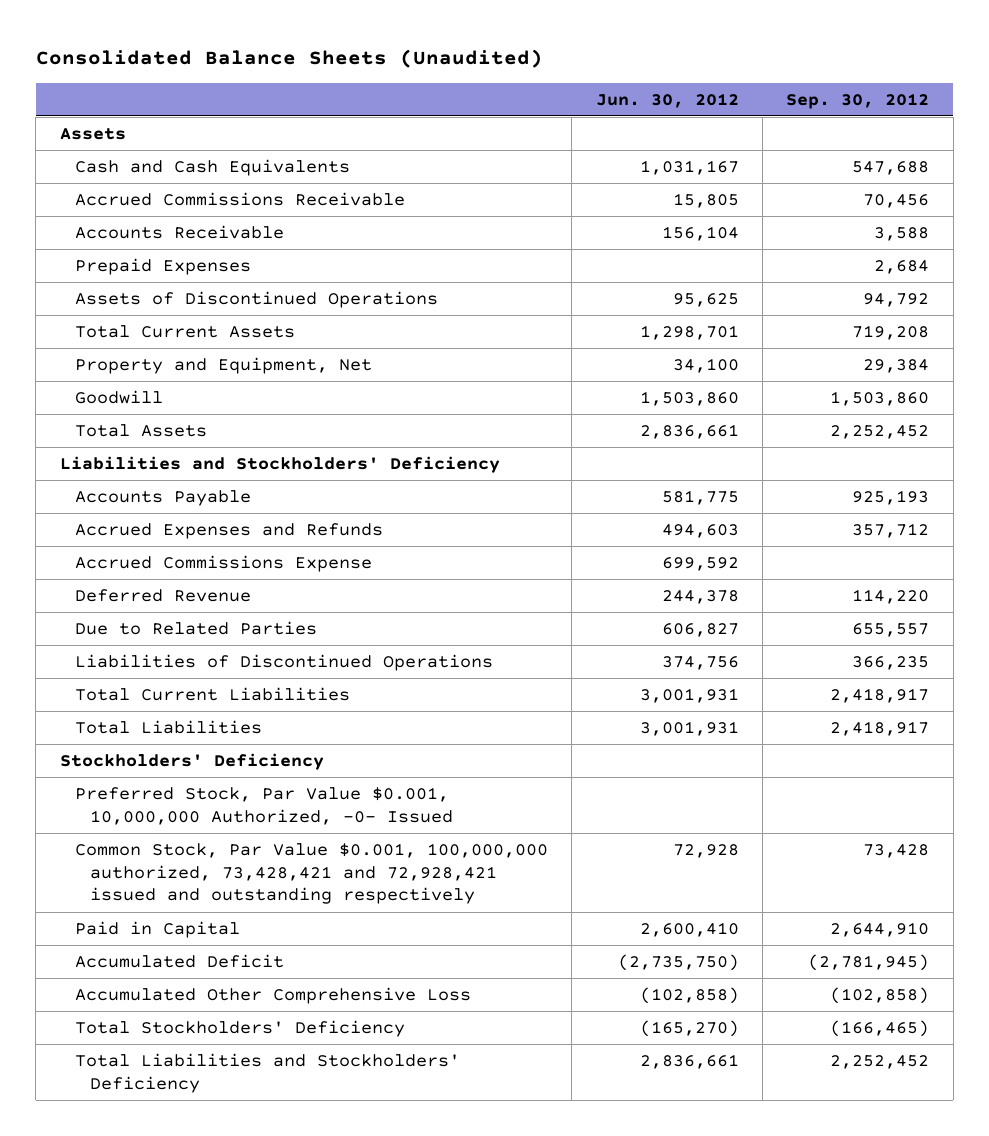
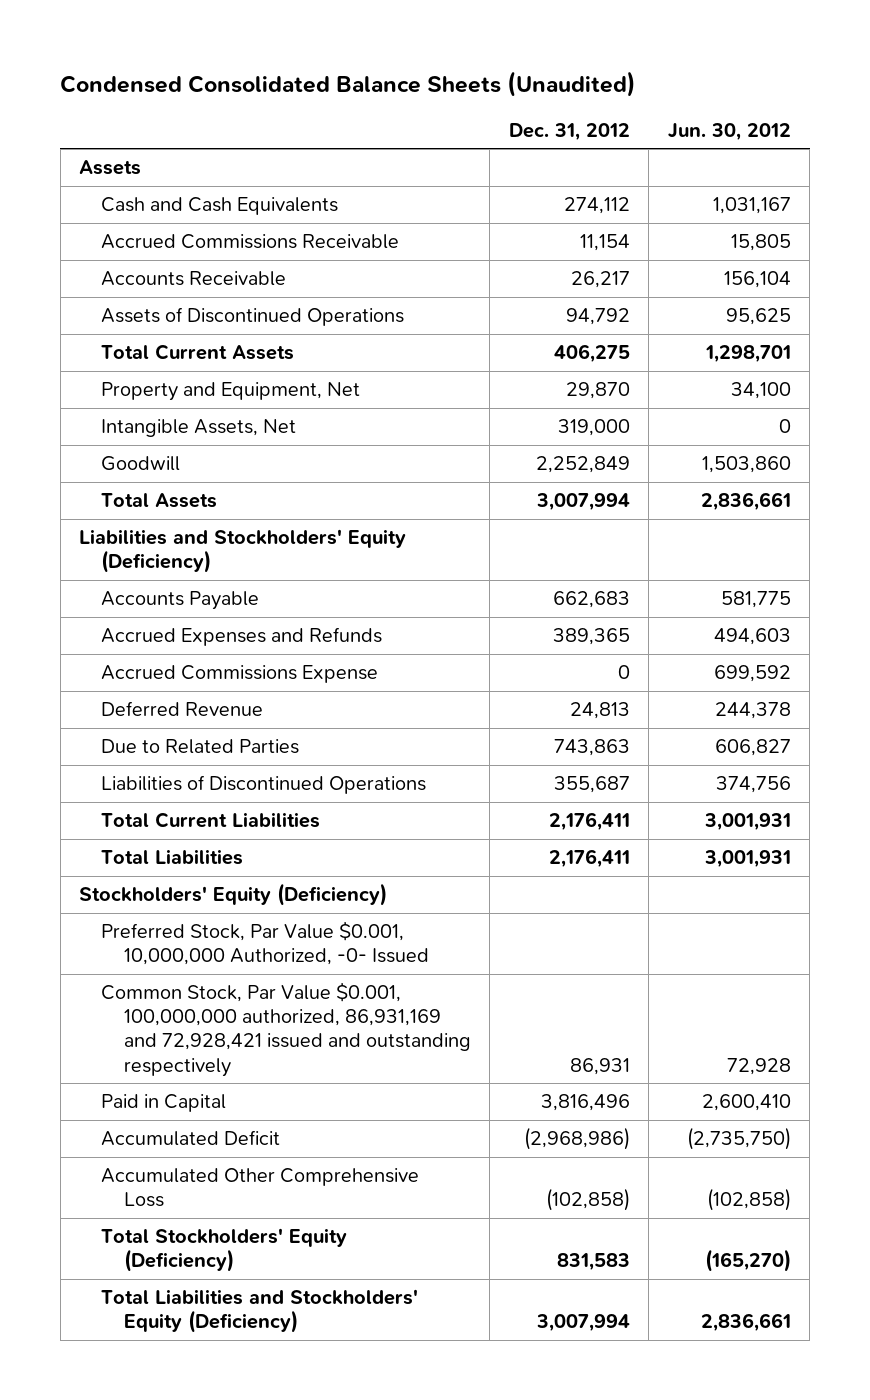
[35,49,543,69] Consolidated Balance Sheets (Unaudited) -> [60,70,637,97] Condensed Consolidated Balance Sheets (Unaudited)
[786,92,930,109] Sep. 30, 2012 -> none
none -> [508,122,630,141] Dec. 31, 2012
[74,257,251,275] Prepaid Expenses -> none
none -> [101,419,297,438] Intangible Assets, Net
[59,455,500,473] Liabilities and Stockholders' Deficiency -> [79,529,407,574] Liabilities and Stockholders' Equity (Deficiency)
[59,752,324,770] Stockholders' Deficiency -> [79,883,388,907] Stockholders' Equity (Deficiency)
[74,842,548,905] Common Stock, Par Value $0.001, 100,000,000 authorized, 73,428,421 and 72,928,421 issued and outstanding respectively -> [101,982,471,1077] Common Stock, Par Value $0.001, 100,000,000 authorized, 86,931,169 and 72,928,421 issued and outstanding respectively
[74,1019,405,1037] Total Stockholders' Deficiency -> [101,1228,348,1273] Total Stockholders' Equity (Deficiency)
[74,1052,460,1093] Total Liabilities and Stockholders' Deficiency -> [101,1289,419,1334] Total Liabilities and Stockholders' Equity (Deficiency)

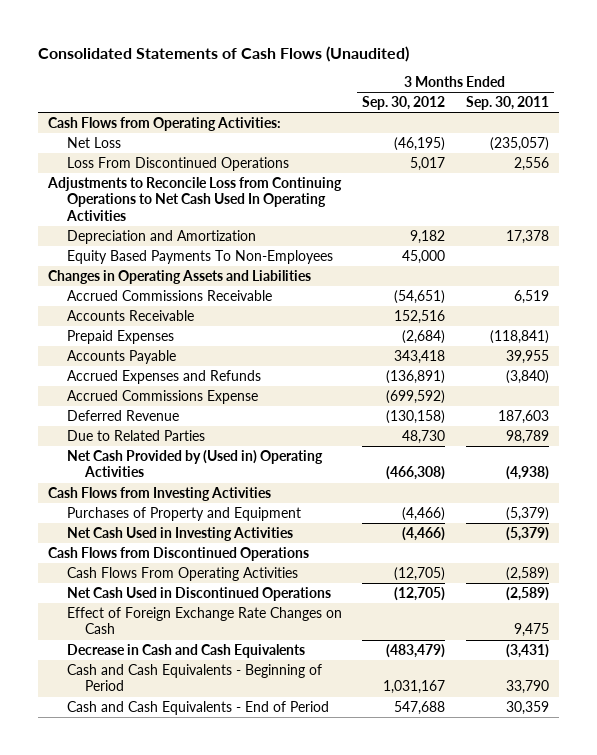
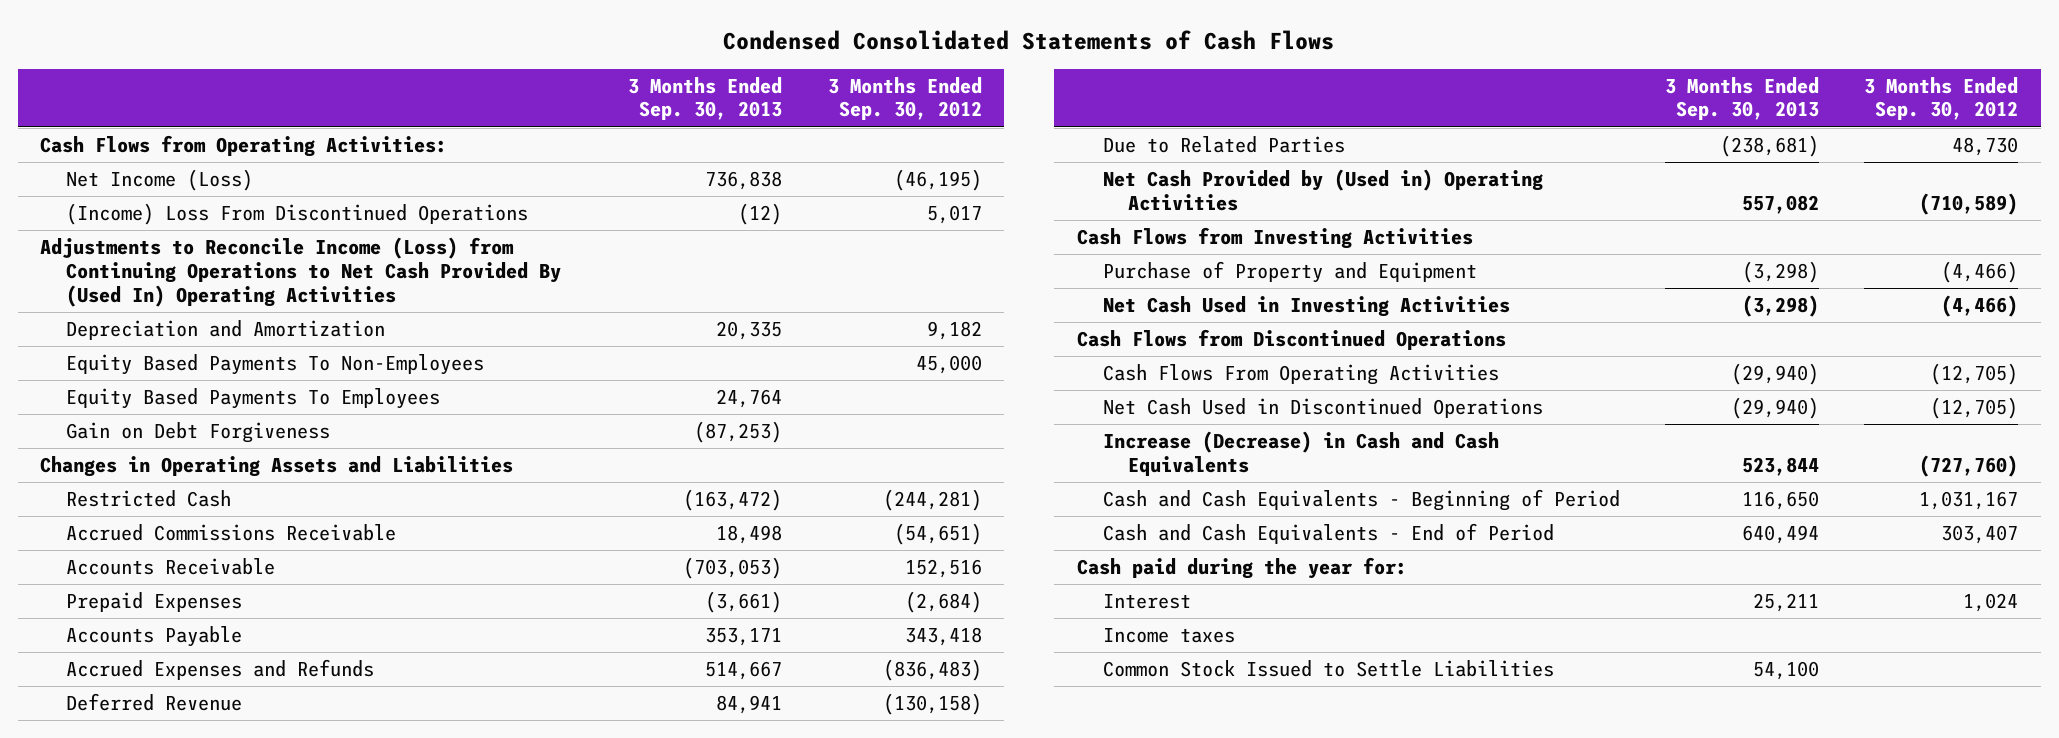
[37,45,409,62] Consolidated Statements of Cash Flows (Unaudited) -> [723,29,1335,50] Condensed Consolidated Statements of Cash Flows
[465,96,549,111] Sep. 30, 2011 -> none
none -> [628,76,783,121] 3 Months Ended Sep. 30, 2013
[66,136,121,148] Net Loss -> [65,169,253,192] Net Income (Loss)
[66,156,289,171] Loss From Discontinued Operations -> [65,203,528,226] (Income) Loss From Discontinued Operations
[47,176,343,221] Adjustments to Reconcile Loss from Continuing Operations to Net Cash Used In Operating Activities -> [40,237,561,307] Adjustments to Reconcile Income (Loss) from Continuing Operations to Net Cash Provided By (Used In) Operating Activities
none -> [65,388,440,410] Equity Based Payments To Employees
none -> [65,422,330,444] Gain on Debt Forgiveness
none -> [65,490,231,508] Restricted Cash
[66,389,258,404] Accrued Commissions Expense -> none
[386,369,446,384] (136,891) -> [882,659,982,682] (836,483)
[386,466,446,481] (466,308) -> [1919,192,2019,215] (710,589)
[66,506,301,521] Purchases of Property and Equipment -> [1102,261,1477,284] Purchase of Property and Equipment
[66,606,342,635] Effect of Foreign Exchange Rate Changes on Cash -> none
[66,643,305,658] Decrease in Cash and Cash Equivalents -> [1102,431,1499,476] Increase (Decrease) in Cash and Cash Equivalents
[386,643,446,658] (483,479) -> [1919,454,2019,477] (727,760)
[394,700,446,715] 547,688 -> [1941,525,2019,545] 303,407
none -> [1076,557,1407,580] Cash paid during the year for:
none -> [1102,594,1191,610] Interest
none -> [1102,628,1235,644] Income taxes
none -> [1102,660,1554,678] Common Stock Issued to Settle Liabilities

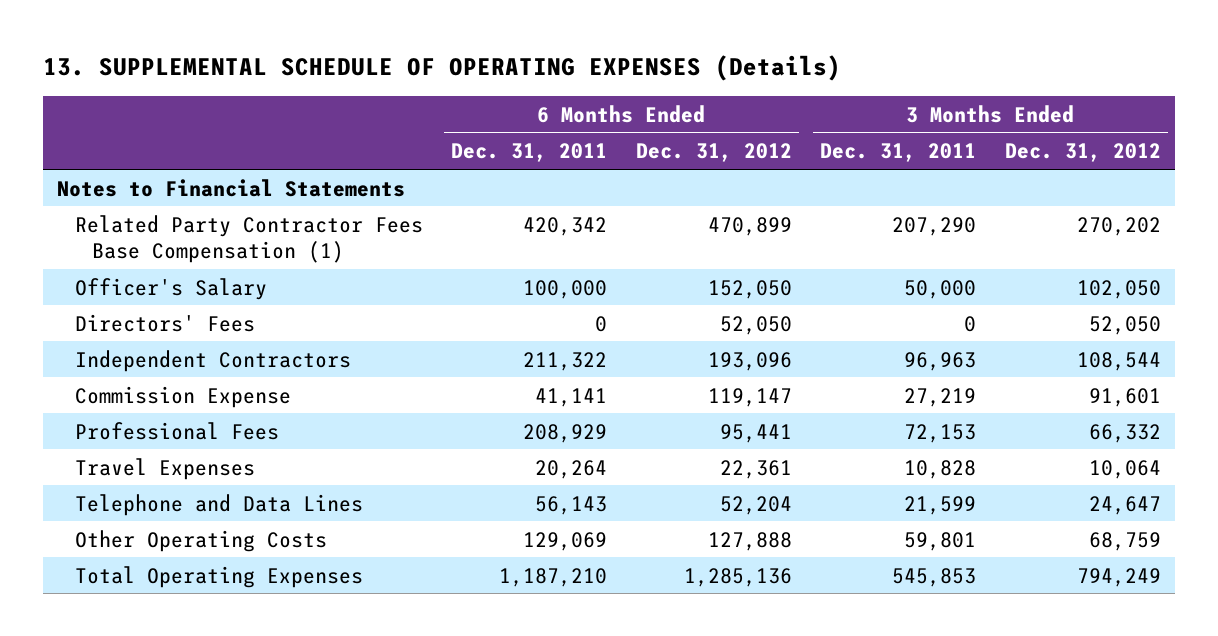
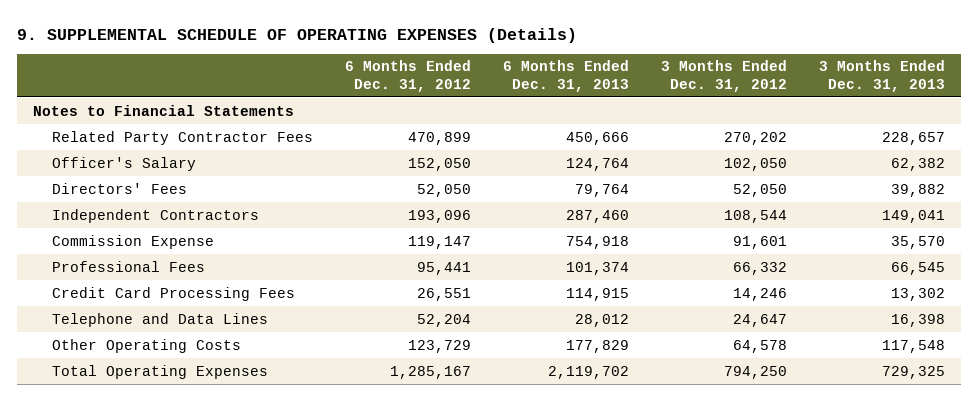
[43,55,842,82] 13. SUPPLEMENTAL SCHEDULE OF OPERATING EXPENSES (Details) -> [17,27,578,43] 9. SUPPLEMENTAL SCHEDULE OF OPERATING EXPENSES (Details)
[451,143,608,163] Dec. 31, 2011 -> none
[820,143,977,163] Dec. 31, 2011 -> none
none -> [502,60,629,92] 6 Months Ended Dec. 31, 2013
none -> [818,60,945,92] 3 Months Ended Dec. 31, 2013
[74,214,423,263] Related Party Contractor Fees Base Compensation (1) -> [52,130,314,145] Related Party Contractor Fees
[74,457,255,480] Travel Expenses -> none
none -> [52,286,296,301] Credit Card Processing Fees
[707,531,792,551] 127,888 -> [407,339,471,353] 123,729
[1088,531,1161,551] 68,759 -> [732,339,787,353] 64,578
[683,567,792,587] 1,285,136 -> [389,365,471,379] 1,285,167
[1076,567,1161,587] 794,249 -> [723,365,787,379] 794,250

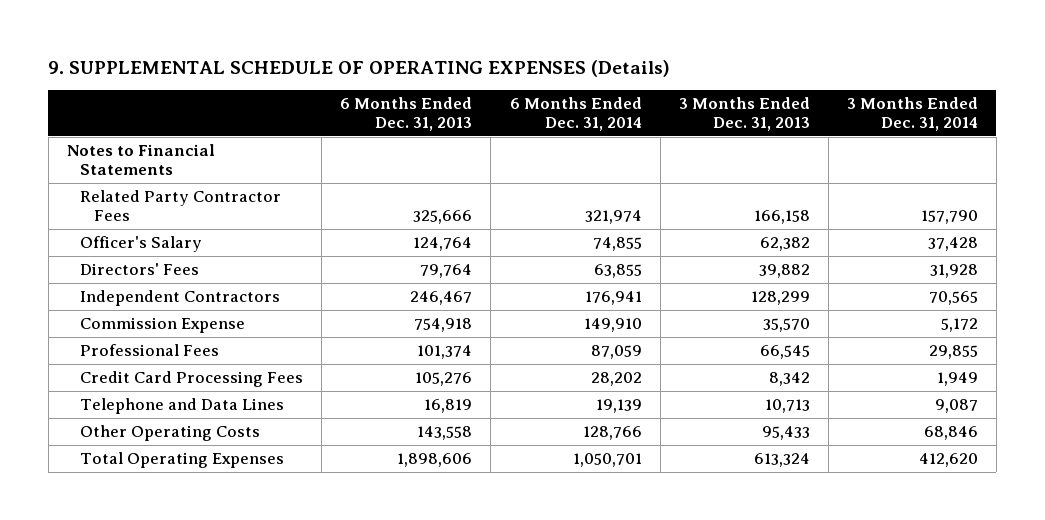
[344,60,471,92] 6 Months Ended Dec. 31, 2012 -> none
[660,60,787,92] 3 Months Ended Dec. 31, 2012 -> none
none -> [509,97,642,132] 6 Months Ended Dec. 31, 2014
none -> [846,97,978,132] 3 Months Ended Dec. 31, 2014
[565,131,629,145] 450,666 -> [413,210,473,225] 325,666
[881,131,945,145] 228,657 -> [753,210,810,225] 166,158
[565,209,629,223] 287,460 -> [410,291,473,306] 246,467
[881,209,945,223] 149,041 -> [750,291,810,306] 128,299
[565,287,629,301] 114,915 -> [415,372,473,387] 105,276
[890,287,945,301] 13,302 -> [768,372,810,387] 8,342
[574,313,629,327] 28,012 -> [424,399,473,414] 16,819
[890,313,945,327] 16,398 -> [764,399,810,414] 10,713
[565,339,629,353] 177,829 -> [417,426,473,441] 143,558
[881,339,945,353] 117,548 -> [761,426,810,441] 95,433
[547,365,629,379] 2,119,702 -> [397,453,473,468] 1,898,606
[881,365,945,379] 729,325 -> [753,453,810,468] 613,324

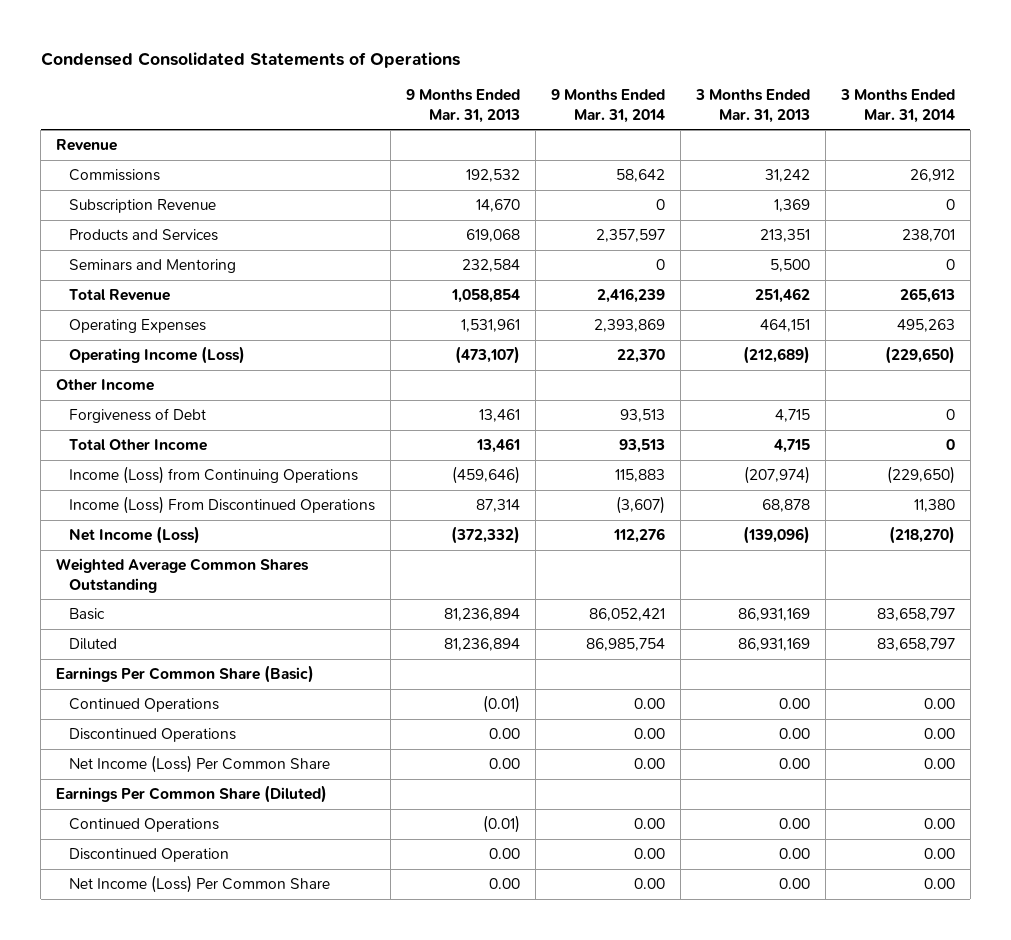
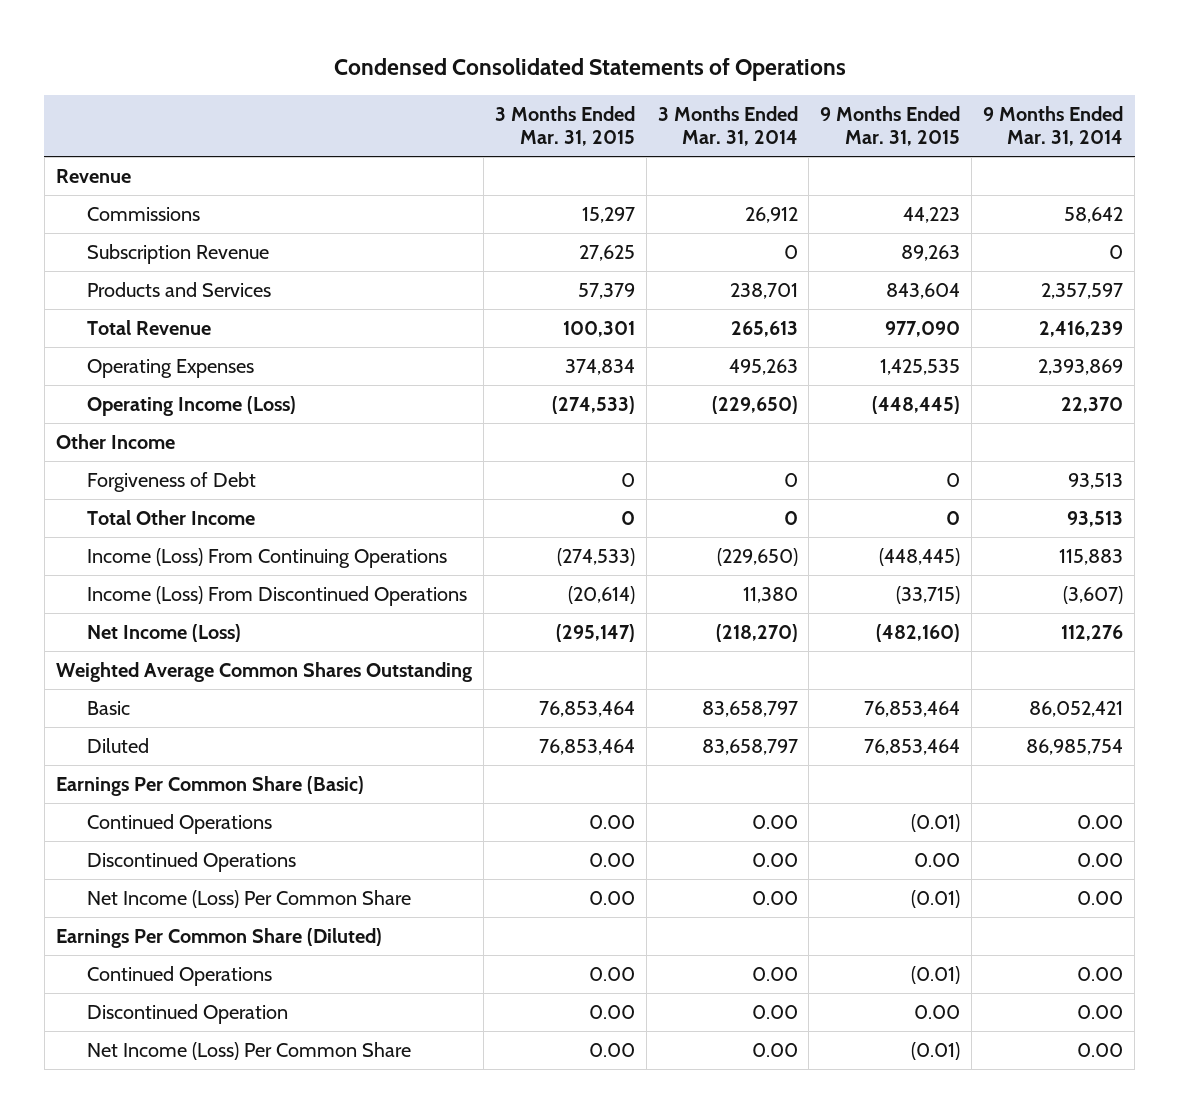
[406,89,521,123] 9 Months Ended Mar. 31, 2013 -> none
[695,89,811,123] 3 Months Ended Mar. 31, 2013 -> none
none -> [494,105,635,147] 3 Months Ended Mar. 31, 2015
none -> [820,105,961,147] 9 Months Ended Mar. 31, 2015
[69,259,237,274] Seminars and Mentoring -> none
[69,466,359,485] Income (Loss) from Continuing Operations -> [87,547,448,568] Income (Loss) From Continuing Operations

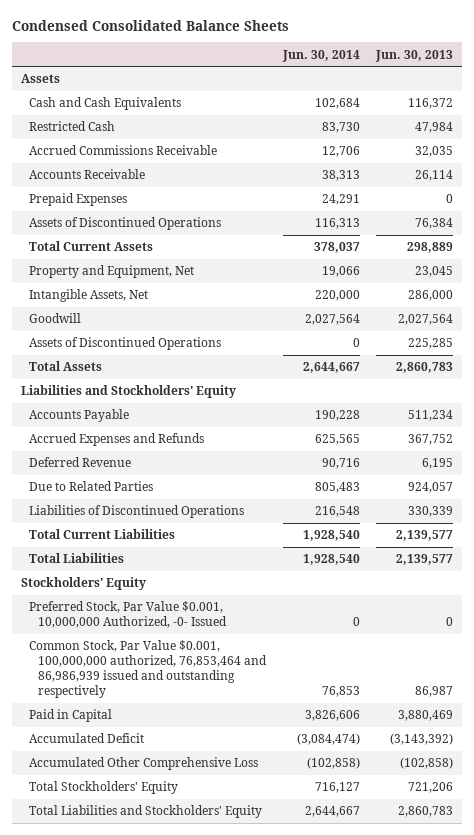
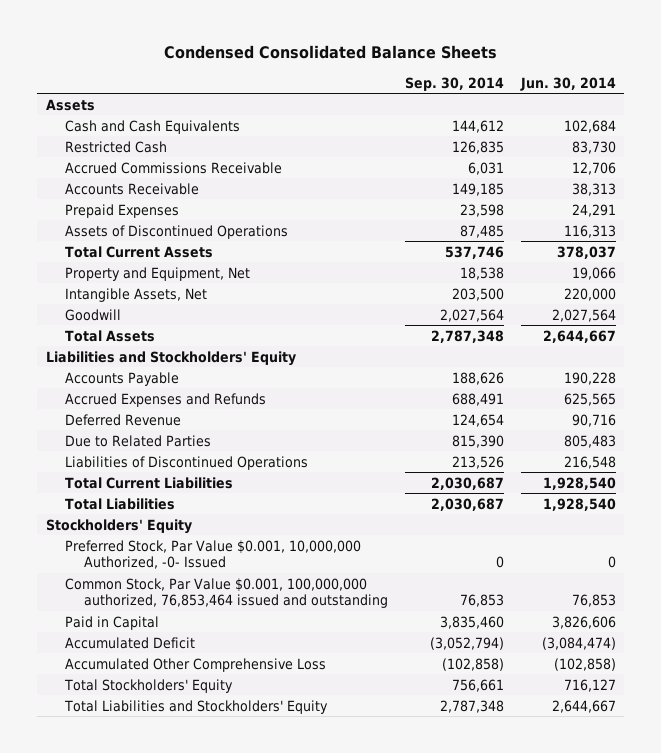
[375,49,454,62] Jun. 30, 2013 -> none
none -> [404,76,504,91] Sep. 30, 2014
[29,337,222,351] Assets of Discontinued Operations -> none
[29,640,268,698] Common Stock, Par Value $0.001, 100,000,000 authorized, 76,853,464 and 86,986,939 issued and outstanding respectively -> [64,577,388,608] Common Stock, Par Value $0.001, 100,000,000 authorized, 76,853,464 issued and outstanding

